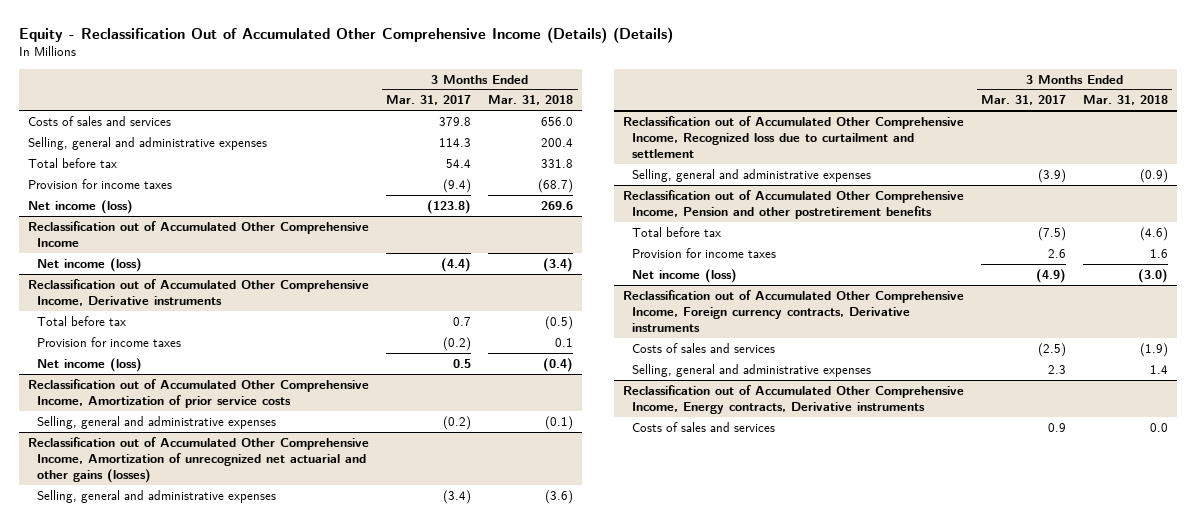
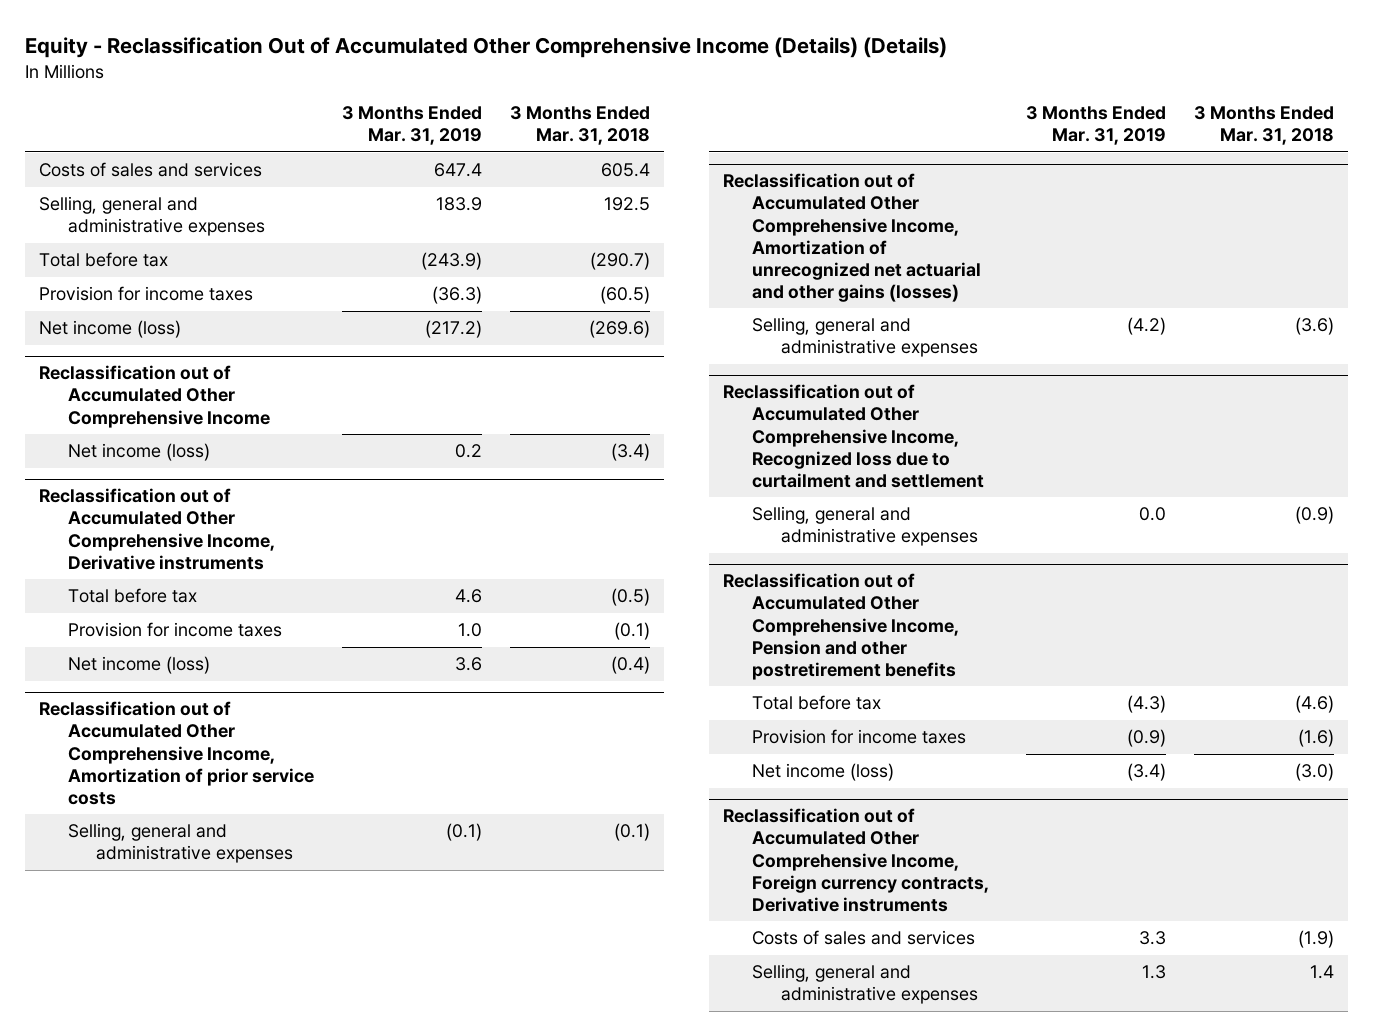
[386,95,472,106] Mar. 31, 2017 -> none
none -> [341,106,482,146] 3 Months Ended Mar. 31, 2019
[541,116,574,126] 656.0 -> [600,163,650,178] 605.4
[541,137,574,147] 200.4 -> [603,197,650,212] 192.5
[541,158,574,168] 331.8 -> [589,252,650,271] (290.7)
[538,178,574,193] (68.7) -> [599,286,650,305] (60.5)
[541,200,574,210] 269.6 -> [588,320,650,339] (269.6)
[555,337,574,347] 0.1 -> [613,622,650,641] (0.1)
[1150,248,1169,258] 1.6 -> [1298,729,1335,748] (1.6)
[622,384,964,415] Reclassification out of Accumulated Other Comprehensive Income, Energy contracts, Derivative instruments -> none
[631,421,775,432] Costs of sales and services -> none

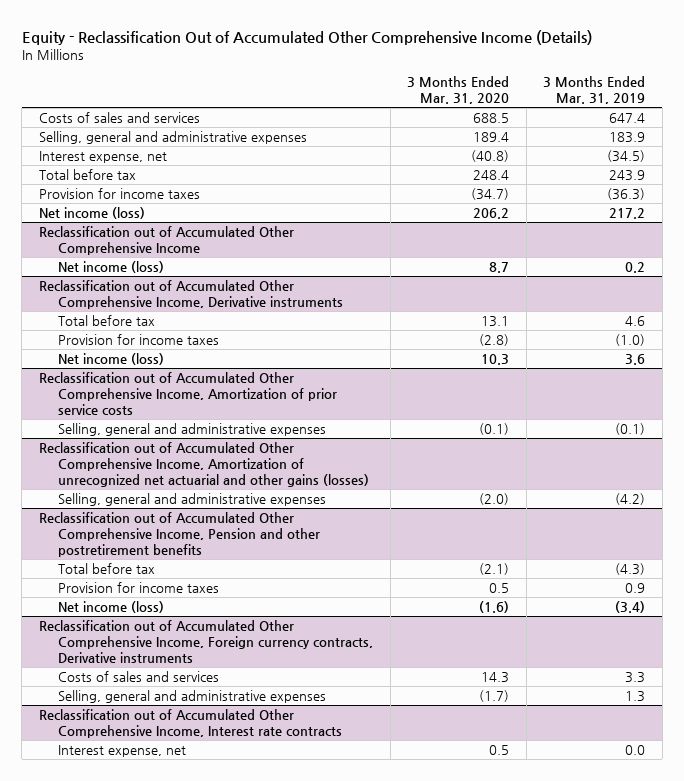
[24,37,947,59] Equity - Reclassification Out of Accumulated Other Comprehensive Income (Details) (Details) -> [21,29,592,45] Equity - Reclassification Out of Accumulated Other Comprehensive Income (Details)
[509,106,650,146] 3 Months Ended Mar. 31, 2018 -> none
none -> [407,76,510,105] 3 Months Ended Mar. 31, 2020
none -> [38,151,167,164] Interest expense, net
[420,252,482,271] (243.9) -> [609,170,646,182] 243.9
[424,320,482,339] (217.2) -> [609,208,646,220] 217.2
[457,623,482,638] 1.0 -> [615,334,646,347] (1.0)
[723,384,984,488] Reclassification out of Accumulated Other Comprehensive Income, Recognized loss due to curtailment and settlement -> none
[751,506,978,547] Selling, general and administrative expenses -> none
[1127,729,1167,748] (0.9) -> [625,583,646,594] 0.9
none -> [38,709,342,738] Reclassification out of Accumulated Other Comprehensive Income, Interest rate contracts
none -> [57,745,186,758] Interest expense, net

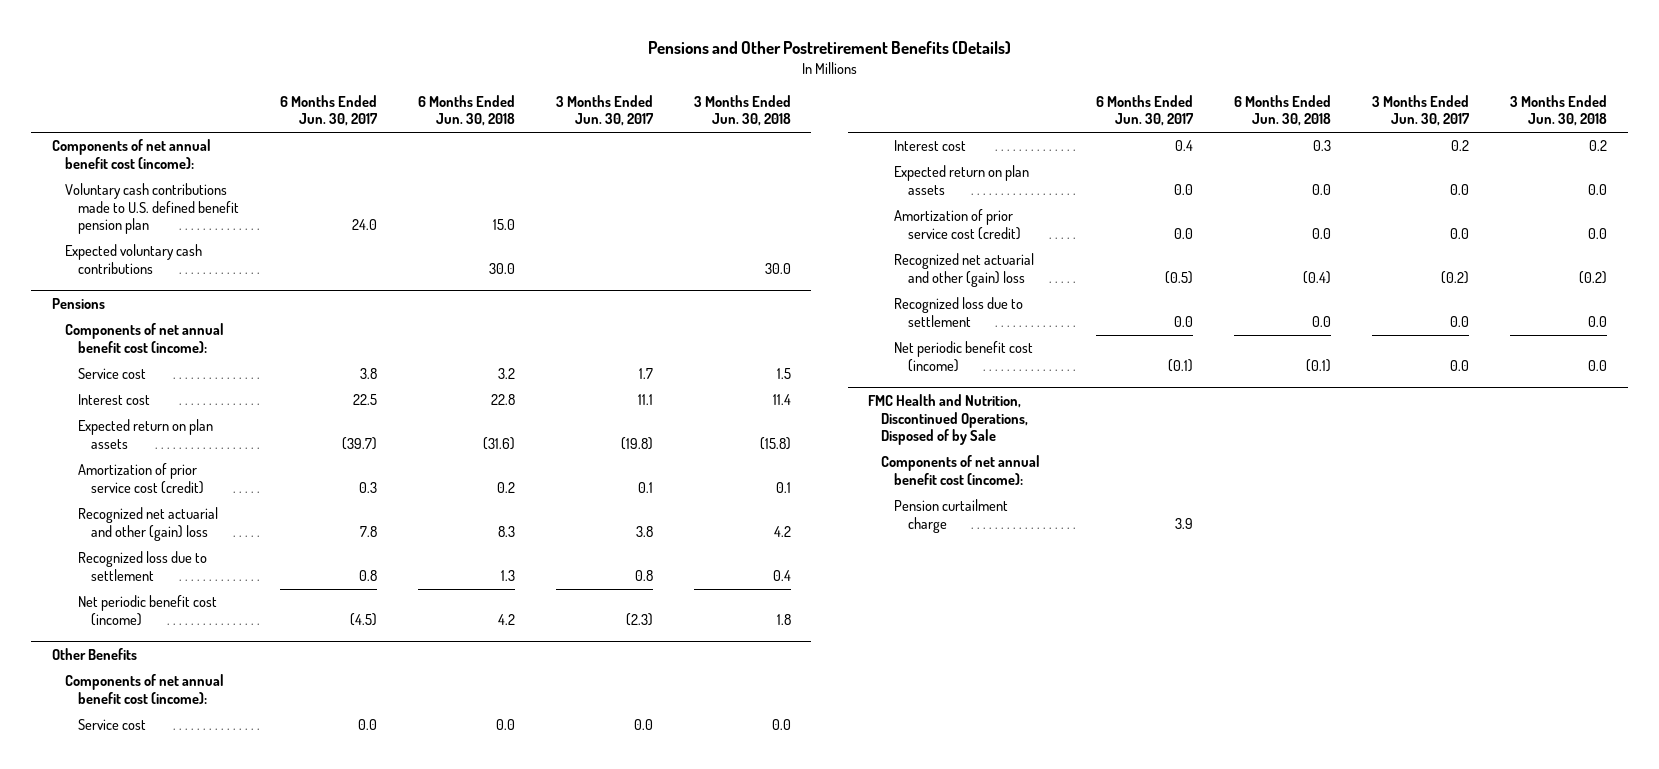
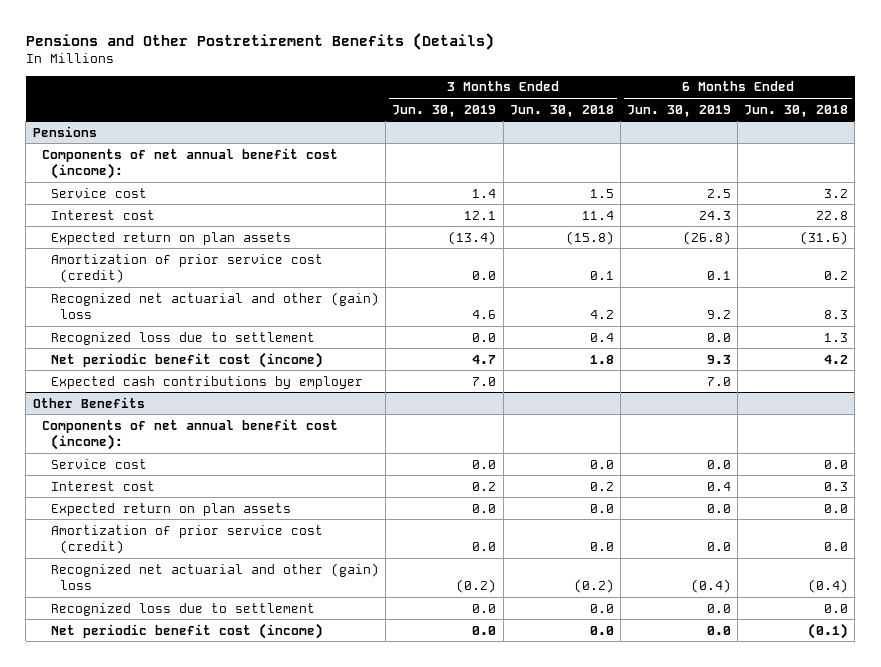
[280,94,379,127] 6 Months Ended Jun. 30, 2017 -> none
[555,94,654,127] 3 Months Ended Jun. 30, 2017 -> none
none -> [392,104,497,117] Jun. 30, 2019
none -> [626,104,731,117] Jun. 30, 2019
[51,139,211,169] Components of net annual benefit cost (income): -> none
[65,183,240,235] Voluntary cash contributions made to U.S. defined benefit pension plan -> none
[65,244,203,274] Expected voluntary cash contributions -> none
none -> [51,375,364,389] Expected cash contributions by employer
[868,394,1029,445] FMC Health and Nutrition, Discontinued Operations, Disposed of by Sale -> none
[881,455,1041,485] Components of net annual benefit cost (income): -> none
[894,499,1009,533] Pension curtailment charge -> none

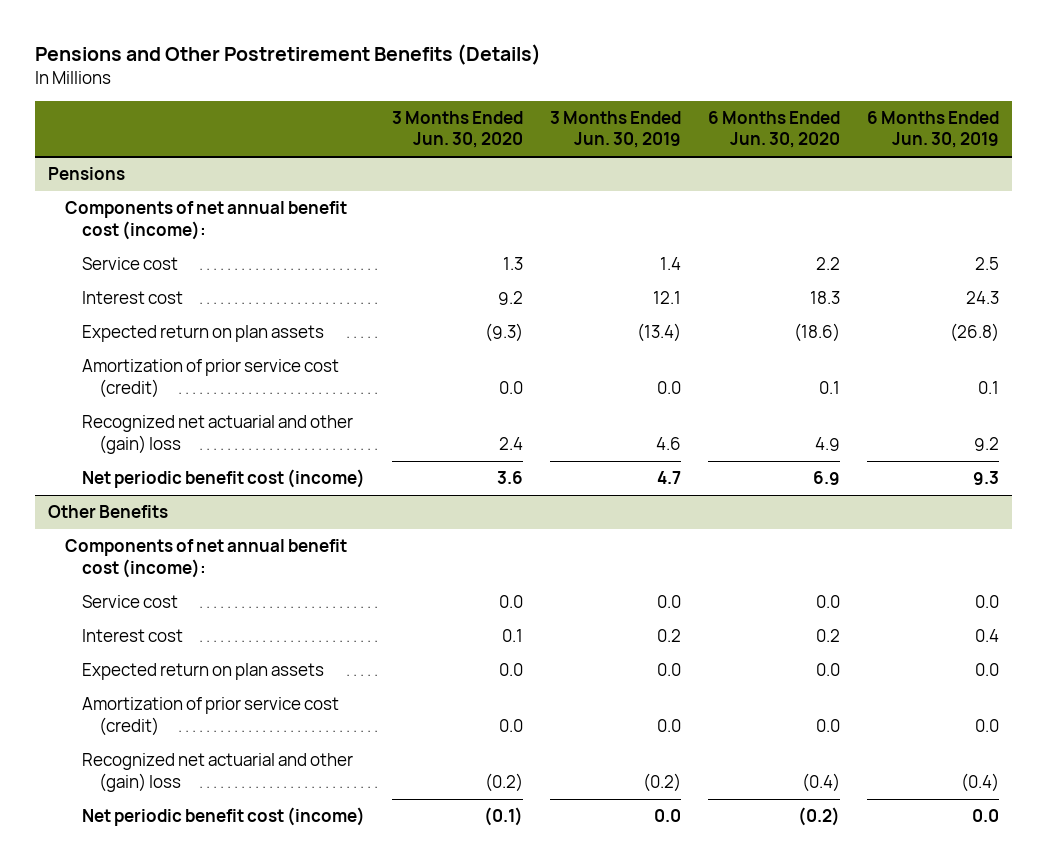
[509,104,614,117] Jun. 30, 2018 -> none
[744,104,849,117] Jun. 30, 2018 -> none
none -> [391,111,523,149] 3 Months Ended Jun. 30, 2020
none -> [707,111,840,149] 6 Months Ended Jun. 30, 2020
[51,331,316,345] Recognized loss due to settlement -> none
[51,375,364,389] Expected cash contributions by employer -> none
[51,602,316,616] Recognized loss due to settlement -> none

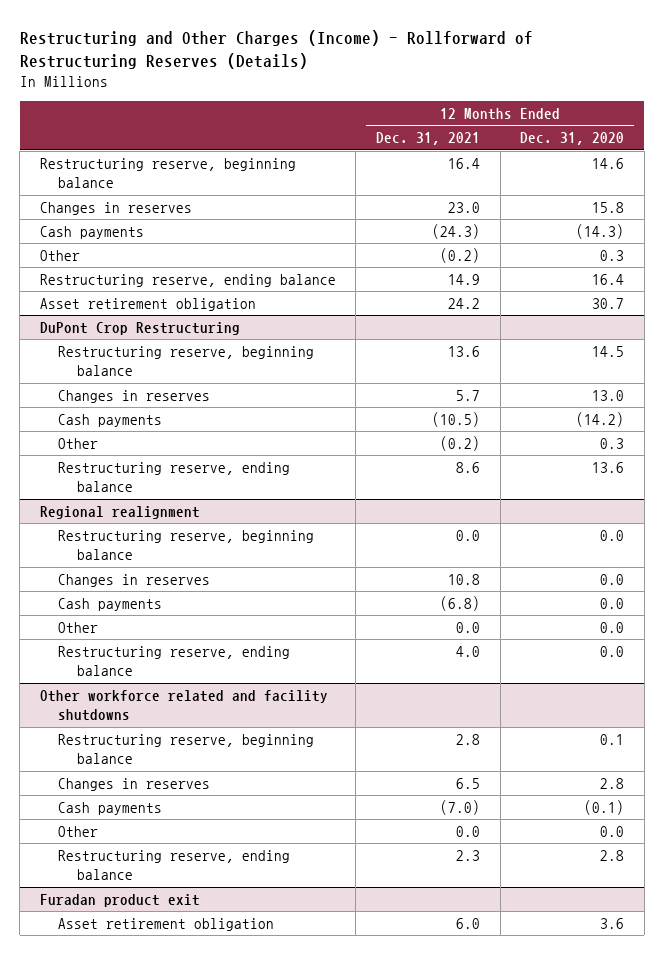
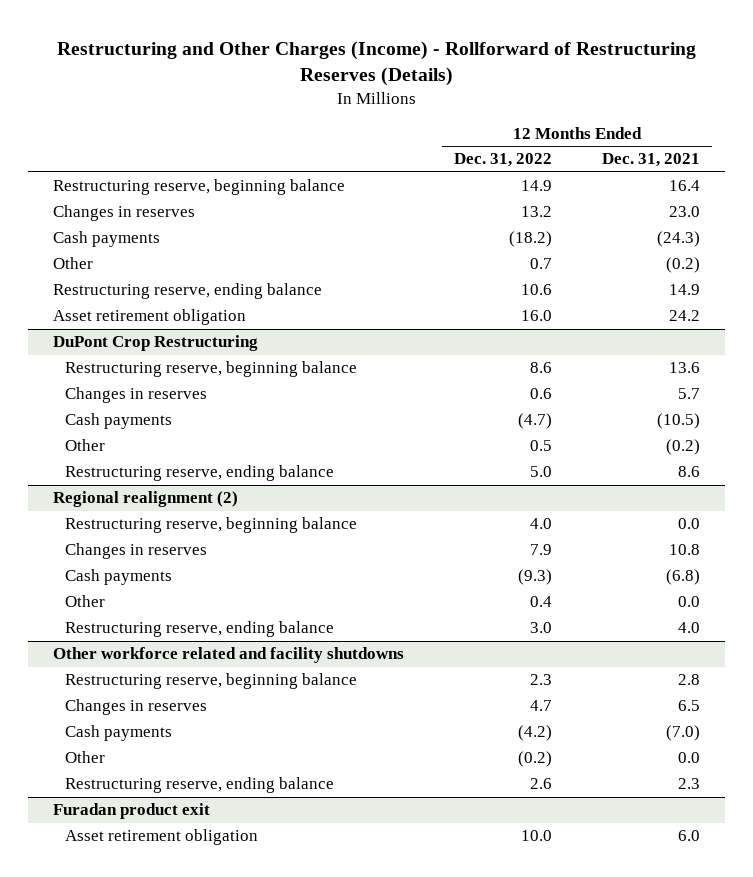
[520,132,625,146] Dec. 31, 2020 -> none
none -> [454,153,553,168] Dec. 31, 2022
[39,505,200,519] Regional realignment -> [53,491,239,508] Regional realignment (2)

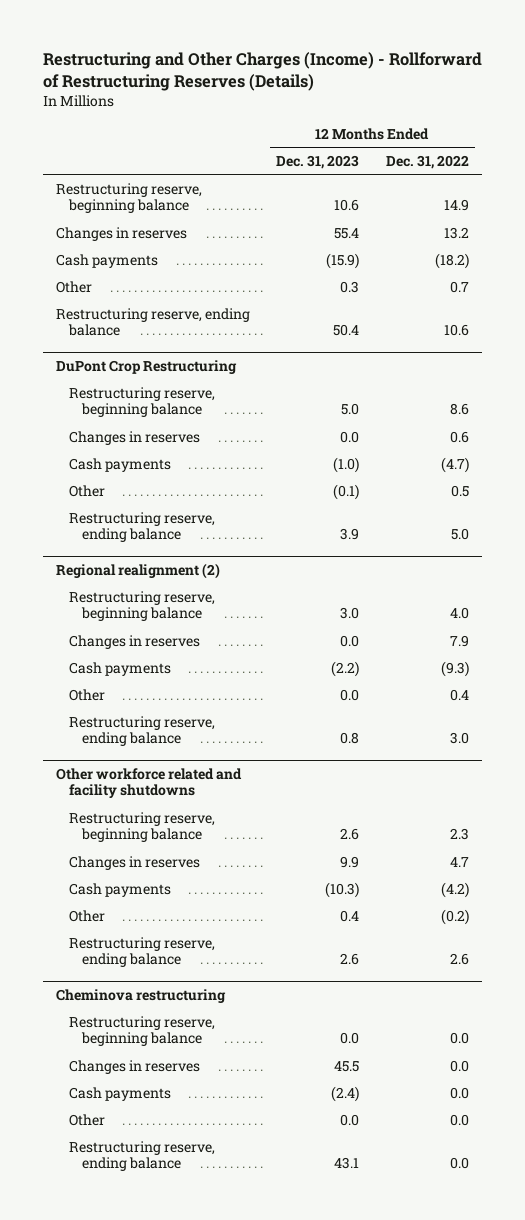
[601,153,700,168] Dec. 31, 2021 -> none
none -> [276,154,360,169] Dec. 31, 2023
[53,309,247,326] Asset retirement obligation -> none
[53,803,211,820] Furadan product exit -> none
[65,829,259,846] Asset retirement obligation -> none
none -> [55,988,226,1003] Cheminova restructuring
none -> [69,1015,216,1047] Restructuring reserve, beginning balance
none -> [69,1059,201,1074] Changes in reserves
none -> [69,1086,172,1101] Cash payments
none -> [69,1113,106,1126] Other
none -> [69,1140,216,1172] Restructuring reserve, ending balance

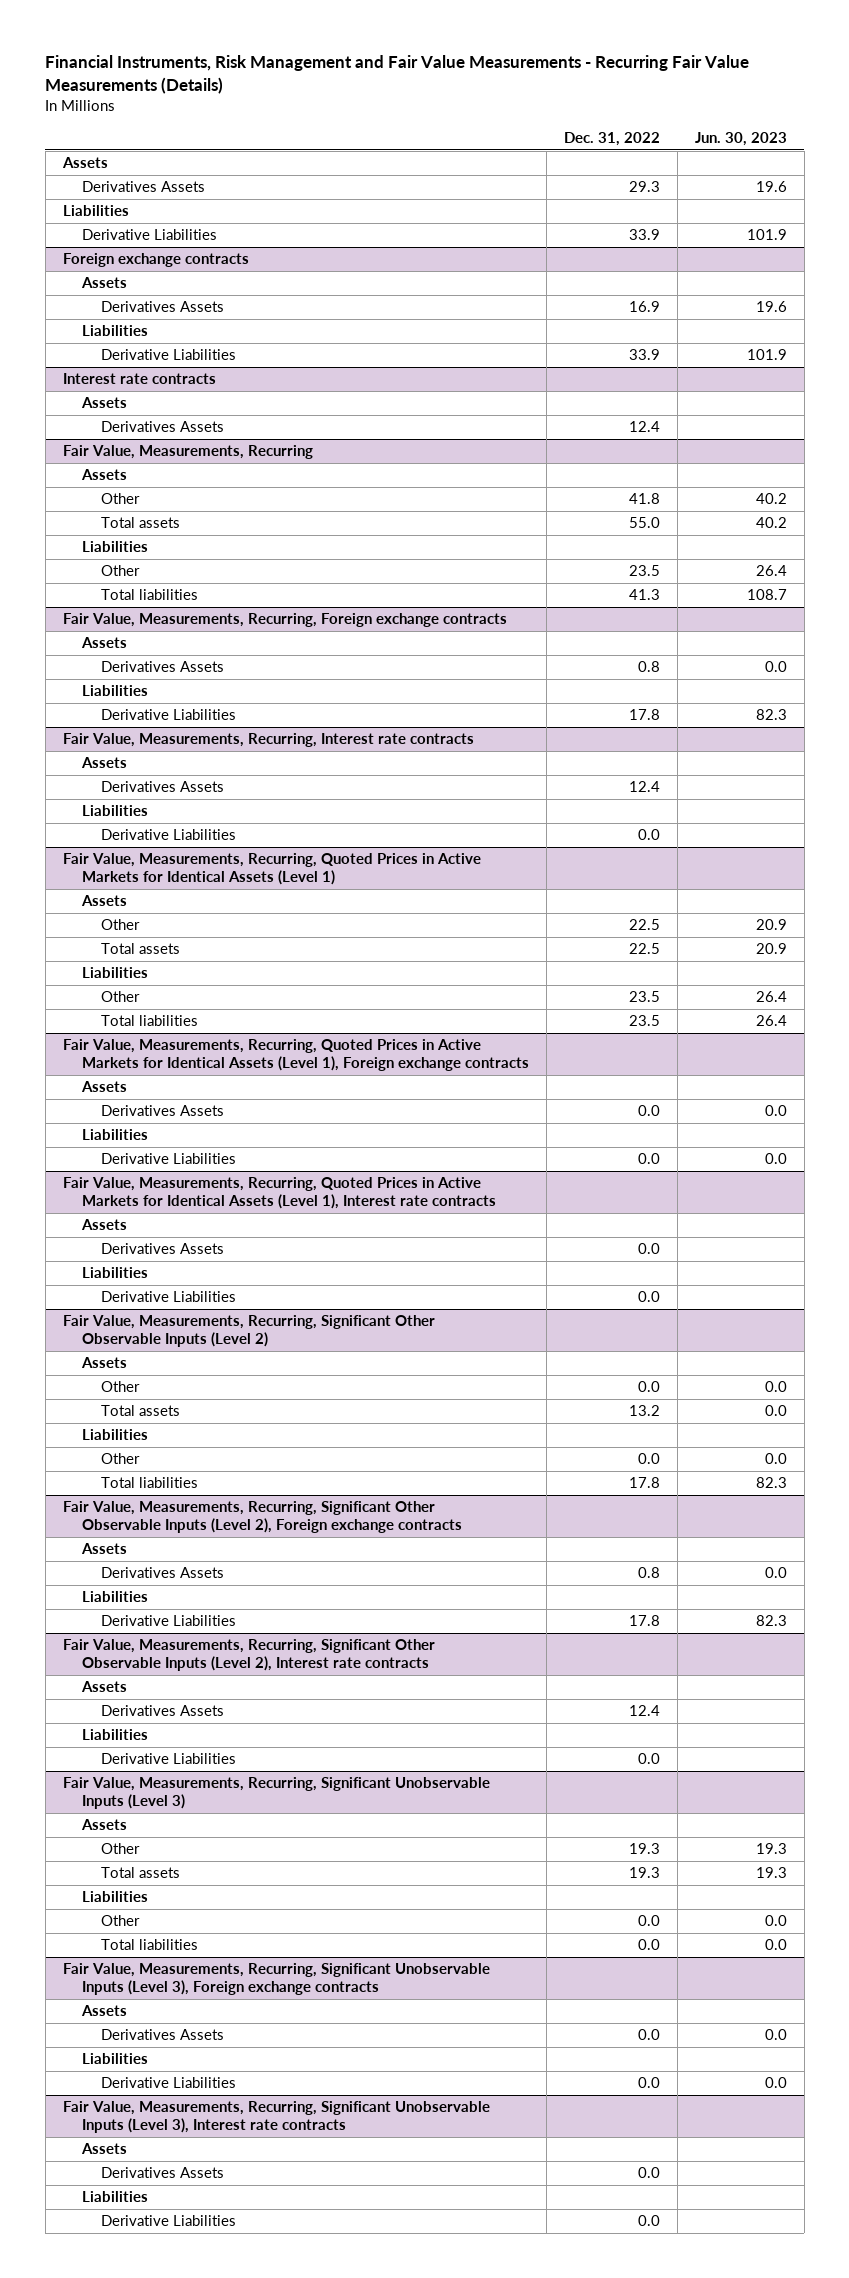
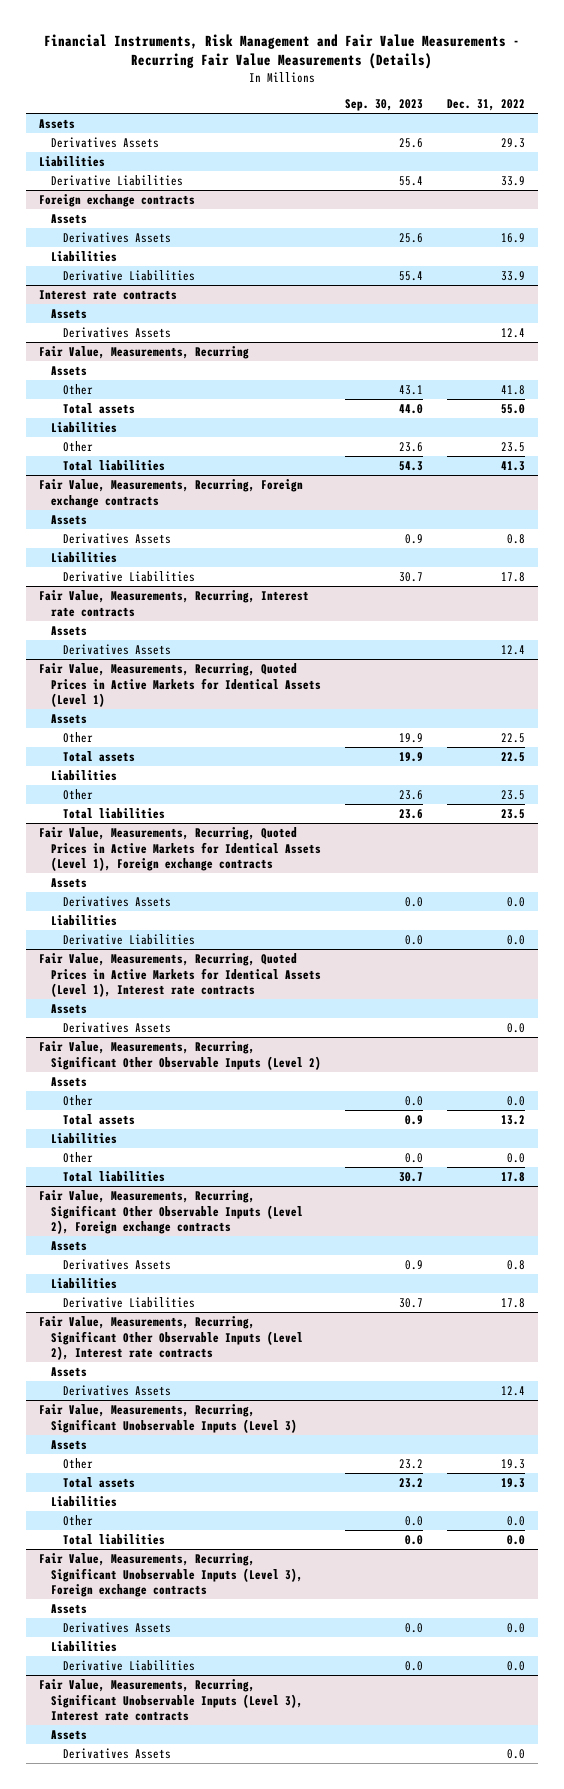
[694,132,787,147] Jun. 30, 2023 -> none
none -> [345,99,424,112] Sep. 30, 2023
[81,805,148,817] Liabilities -> none
[100,829,236,841] Derivative Liabilities -> none
[81,1267,148,1279] Liabilities -> none
[100,1291,236,1303] Derivative Liabilities -> none
[81,1729,148,1741] Liabilities -> none
[100,1753,236,1765] Derivative Liabilities -> none
[81,2191,148,2203] Liabilities -> none
[100,2215,236,2227] Derivative Liabilities -> none

